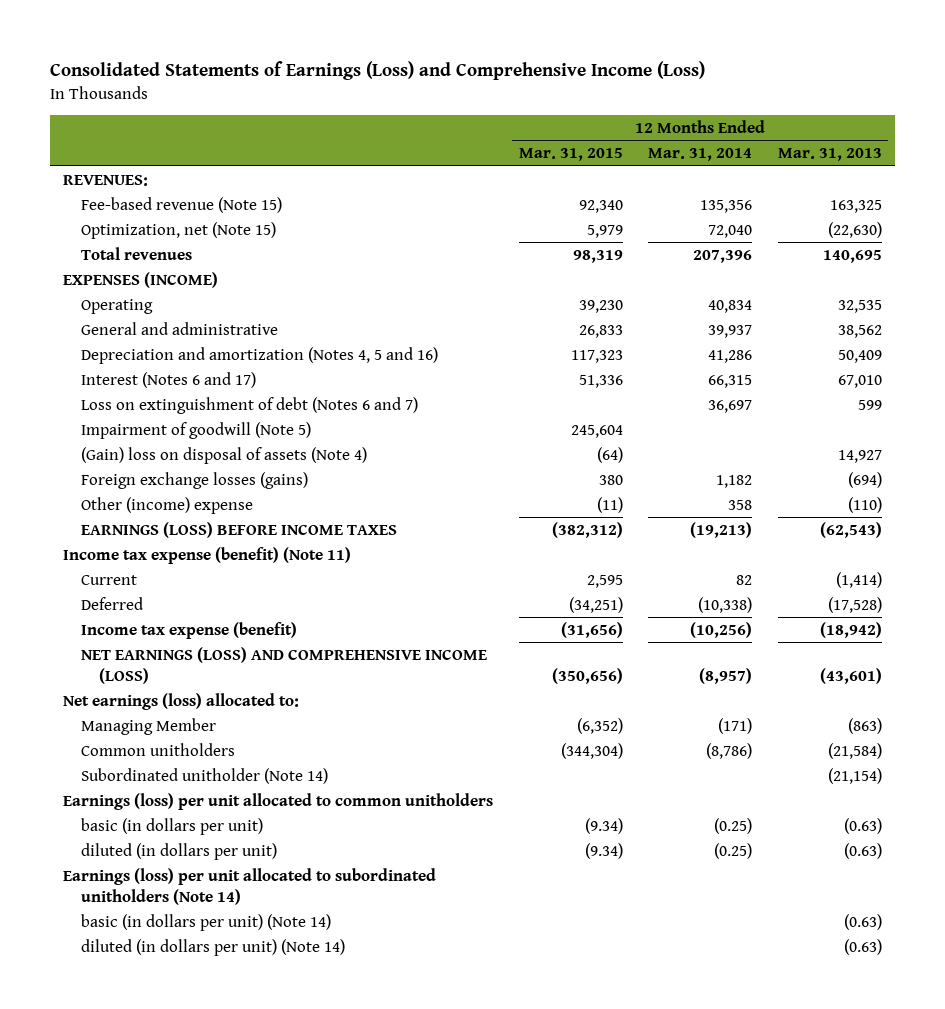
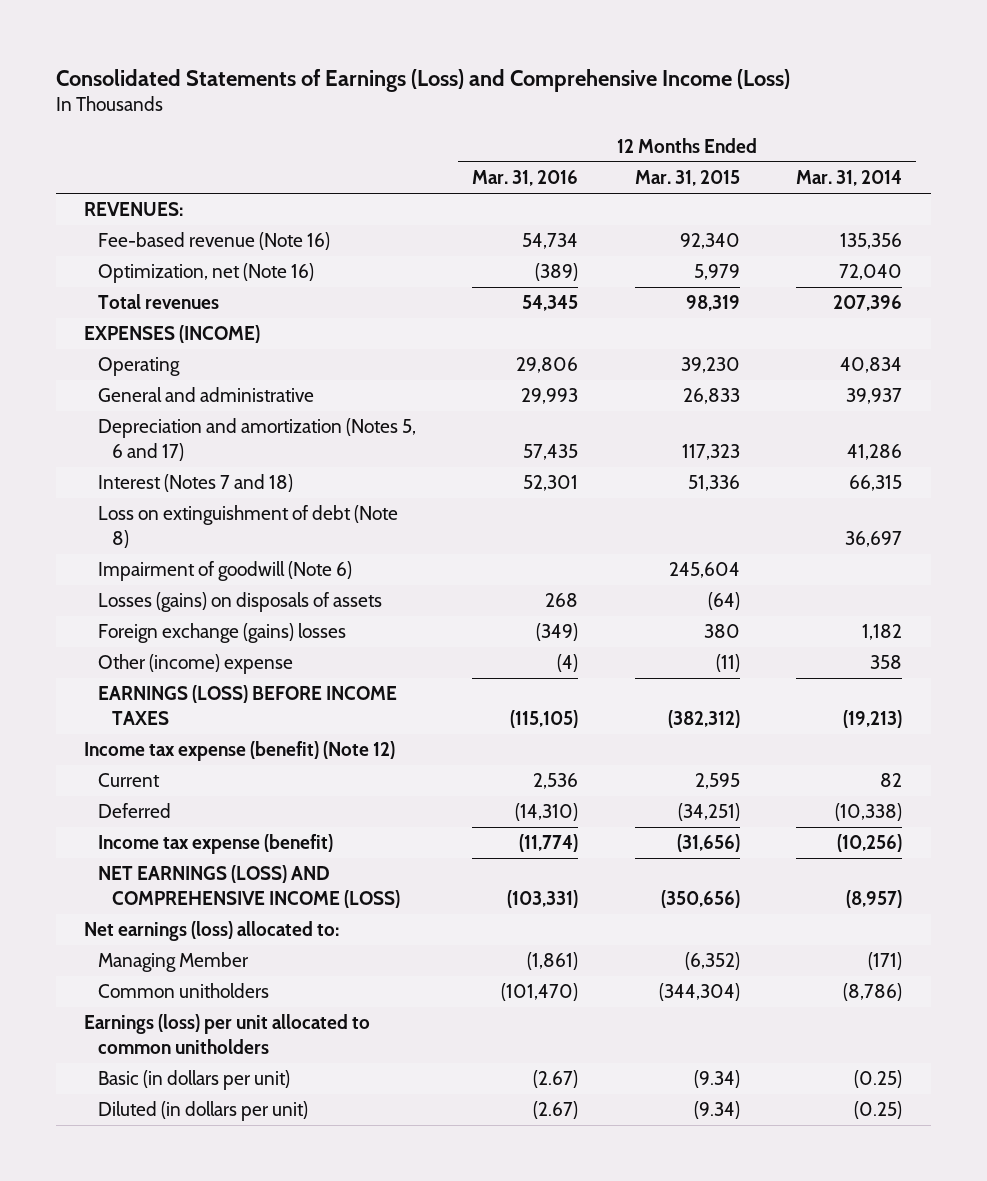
[777,148,882,162] Mar. 31, 2013 -> none
none -> [472,170,579,187] Mar. 31, 2016
[80,196,282,213] Fee-based revenue (Note 15) -> [97,232,330,251] Fee-based revenue (Note 16)
[80,221,276,239] Optimization, net (Note 15) -> [97,263,314,284] Optimization, net (Note 16)
[80,346,438,364] Depreciation and amortization (Notes 4, 5 and 16) -> [97,418,416,461] Depreciation and amortization (Notes 5, 6 and 17)
[80,371,256,388] Interest (Notes 6 and 17) -> [97,474,293,493] Interest (Notes 7 and 18)
[80,396,418,414] Loss on extinguishment of debt (Notes 6 and 7) -> [97,505,398,548] Loss on extinguishment of debt (Note 8)
[80,421,311,439] Impairment of goodwill (Note 5) -> [97,561,352,582] Impairment of goodwill (Note 6)
[80,446,367,464] (Gain) loss on disposal of assets (Note 4) -> [97,592,382,613] Losses (gains) on disposals of assets
[80,471,308,489] Foreign exchange losses (gains) -> [97,623,346,644] Foreign exchange (gains) losses
[62,546,351,564] Income tax expense (benefit) (Note 11) -> [84,741,396,762] Income tax expense (benefit) (Note 12)
[80,767,328,784] Subordinated unitholder (Note 14) -> none
[62,867,436,905] Earnings (loss) per unit allocated to subordinated unitholders (Note 14) -> none
[80,913,331,931] basic (in dollars per unit) (Note 14) -> none
[80,938,345,956] diluted (in dollars per unit) (Note 14) -> none
[80,817,263,835] basic (in dollars per unit) -> [97,1070,290,1091] Basic (in dollars per unit)
[80,842,277,860] diluted (in dollars per unit) -> [97,1101,308,1122] Diluted (in dollars per unit)

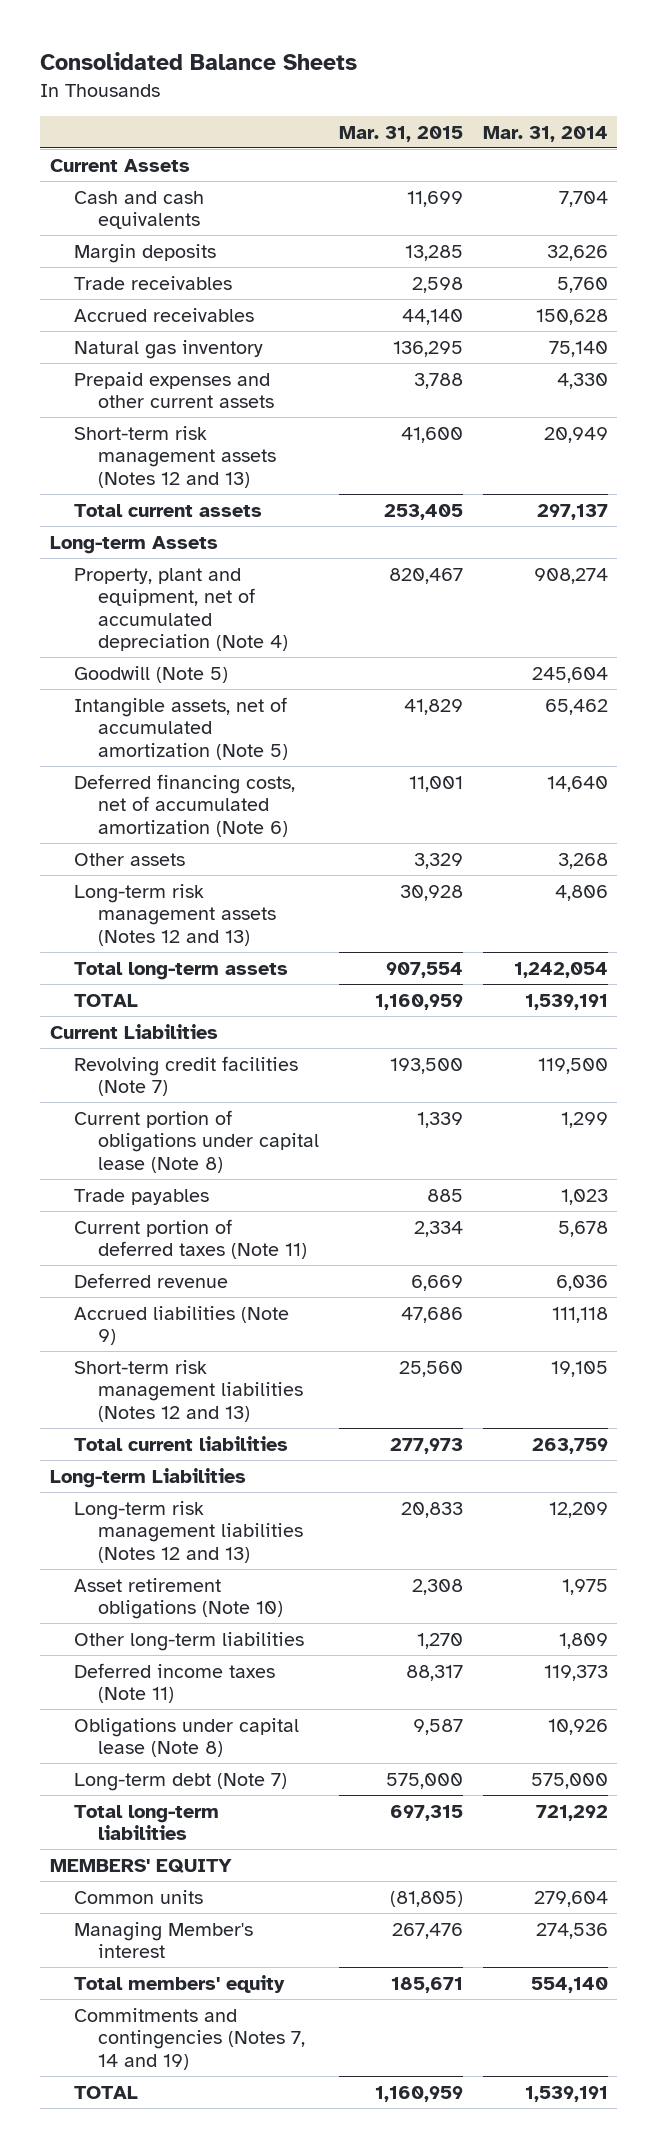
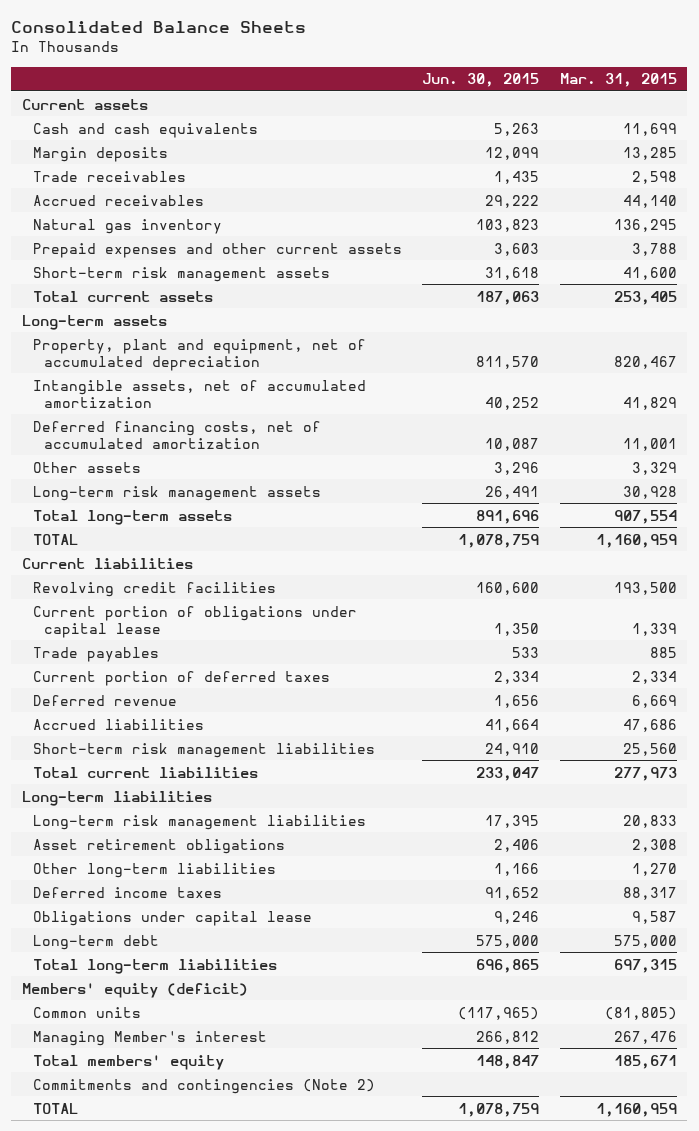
[482,125,608,142] Mar. 31, 2014 -> none
none -> [422,73,540,88] Jun. 30, 2015
[49,158,190,172] Current Assets -> [21,98,148,110] Current assets
[73,425,276,488] Short-term risk management assets (Notes 12 and 13) -> [32,266,330,282] Short-term risk management assets
[73,665,228,683] Goodwill (Note 5) -> none
[49,535,218,554] Long-term Assets -> [21,314,167,330] Long-term assets
[73,567,288,652] Property, plant and equipment, net of accumulated depreciation (Note 4) -> [32,338,366,371] Property, plant and equipment, net of accumulated depreciation
[73,696,288,760] Intangible assets, net of accumulated amortization (Note 5) -> [32,379,366,408] Intangible assets, net of accumulated amortization
[73,773,295,837] Deferred financing costs, net of accumulated amortization (Note 6) -> [32,420,321,449] Deferred financing costs, net of accumulated amortization
[73,883,276,946] Long-term risk management assets (Notes 12 and 13) -> [32,485,321,501] Long-term risk management assets
[49,1023,218,1039] Current Liabilities -> [21,557,193,569] Current liabilities
[73,1055,298,1097] Revolving credit facilities (Note 7) -> [32,581,276,597] Revolving credit facilities
[73,1109,319,1173] Current portion of obligations under capital lease (Note 8) -> [32,605,357,638] Current portion of obligations under capital lease
[73,1218,307,1260] Current portion of deferred taxes (Note 11) -> [32,670,330,686] Current portion of deferred taxes
[73,1305,289,1346] Accrued liabilities (Note 9) -> [32,718,204,730] Accrued liabilities
[73,1359,303,1422] Short-term risk management liabilities (Notes 12 and 13) -> [32,742,375,758] Short-term risk management liabilities
[49,1467,246,1488] Long-term Liabilities -> [21,790,212,806] Long-term liabilities
[73,1500,303,1563] Long-term risk management liabilities (Notes 12 and 13) -> [32,814,366,830] Long-term risk management liabilities
[73,1577,283,1620] Asset retirement obligations (Note 10) -> [32,838,285,854] Asset retirement obligations
[73,1662,275,1704] Deferred income taxes (Note 11) -> [32,886,222,898] Deferred income taxes
[73,1717,299,1758] Obligations under capital lease (Note 8) -> [32,910,312,926] Obligations under capital lease
[73,1772,287,1791] Long-term debt (Note 7) -> [32,934,159,950] Long-term debt
[49,1858,232,1873] MEMBERS' EQUITY -> [21,982,248,998] Members' equity (deficit)
[73,2007,305,2070] Commitments and contingencies (Notes 7, 14 and 19) -> [32,1078,375,1094] Commitments and contingencies (Note 2)

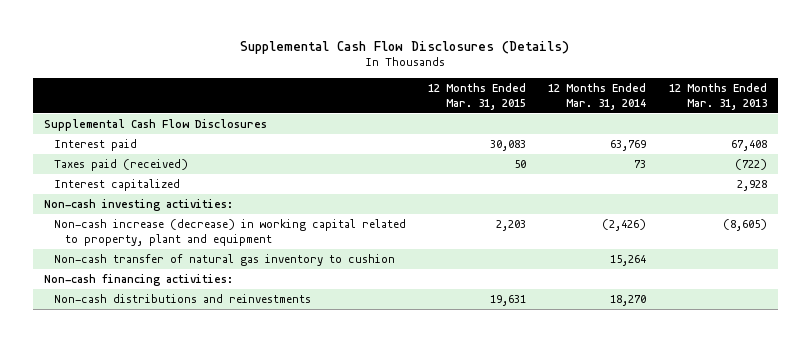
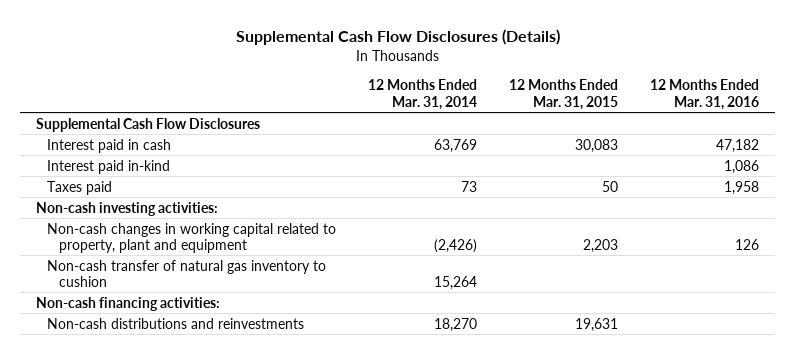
[668,83,767,110] 12 Months Ended Mar. 31, 2013 -> none
none -> [649,79,759,110] 12 Months Ended Mar. 31, 2016
[54,179,181,192] Interest capitalized -> none
[54,139,138,152] Interest paid -> [47,138,172,153] Interest paid in cash
none -> [47,159,171,174] Interest paid in-kind
[54,159,189,172] Taxes paid (received) -> [47,180,113,195] Taxes paid
[54,219,407,246] Non-cash increase (decrease) in working capital related to property, plant and equipment -> [47,222,337,253] Non-cash changes in working capital related to property, plant and equipment

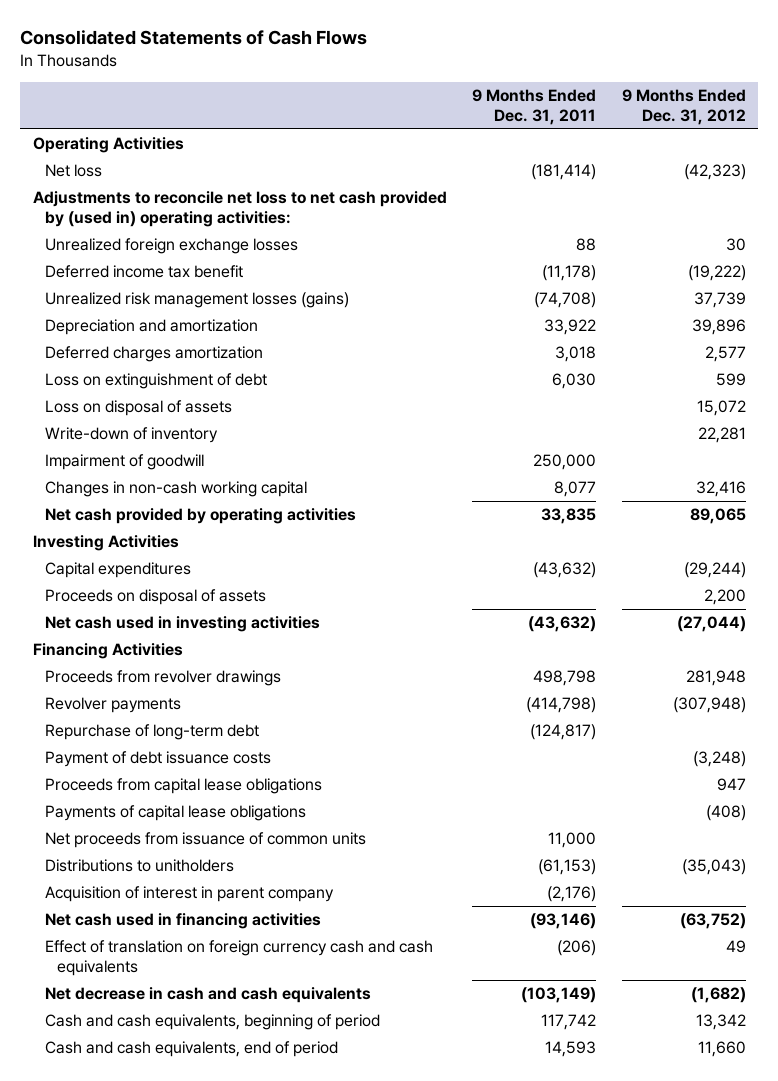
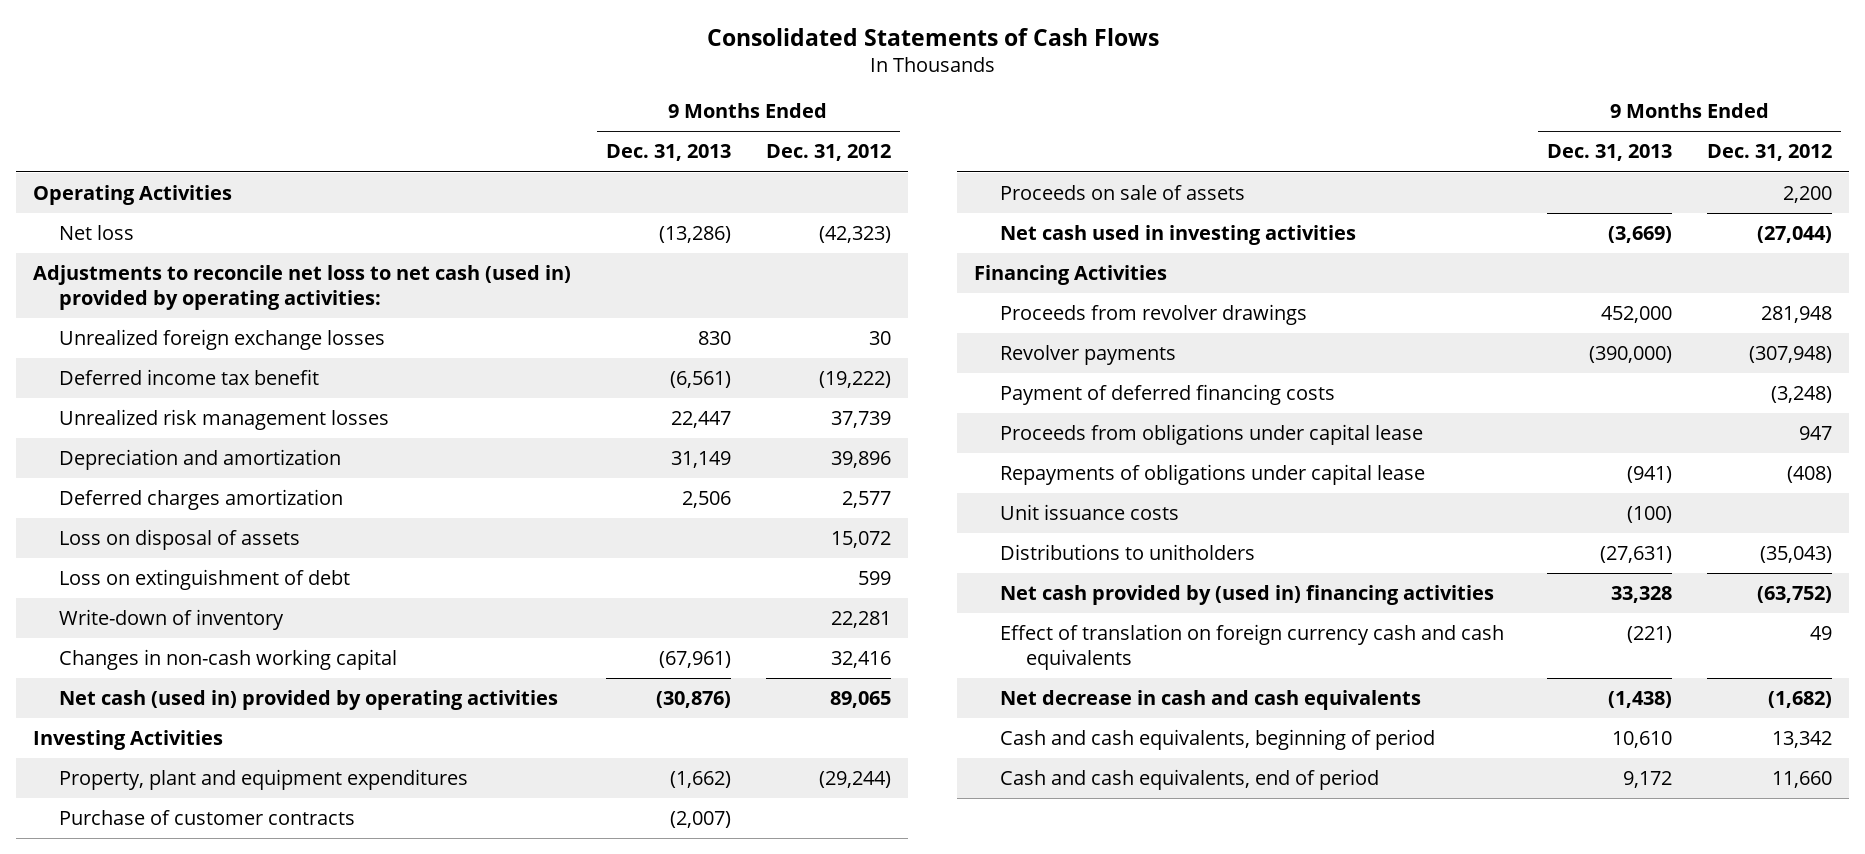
[472,88,597,126] 9 Months Ended Dec. 31, 2011 -> none
none -> [606,144,732,162] Dec. 31, 2013
[32,190,447,228] Adjustments to reconcile net loss to net cash provided by (used in) operating activities: -> [33,264,572,310] Adjustments to reconcile net loss to net cash (used in) provided by operating activities:
[44,291,349,308] Unrealized risk management losses (gains) -> [58,408,389,430] Unrealized risk management losses
[44,372,267,389] Loss on extinguishment of debt -> [58,568,350,590] Loss on extinguishment of debt
[44,453,204,470] Impairment of goodwill -> none
[44,507,356,524] Net cash provided by operating activities -> [58,689,558,710] Net cash (used in) provided by operating activities
[44,561,191,578] Capital expenditures -> [58,768,468,790] Property, plant and equipment expenditures
none -> [58,809,355,825] Purchase of customer contracts
[44,588,266,605] Proceeds on disposal of assets -> [999,184,1245,200] Proceeds on sale of assets
[44,723,259,740] Repurchase of long-term debt -> none
[44,831,366,848] Net proceeds from issuance of common units -> none
[44,750,271,767] Payment of debt issuance costs -> [999,383,1335,405] Payment of deferred financing costs
[44,777,322,794] Proceeds from capital lease obligations -> [999,423,1423,445] Proceeds from obligations under capital lease
[44,804,306,821] Payments of capital lease obligations -> [999,463,1425,485] Repayments of obligations under capital lease
none -> [999,503,1179,520] Unit issuance costs
[44,885,334,902] Acquisition of interest in parent company -> none
[44,912,321,929] Net cash used in financing activities -> [999,584,1494,605] Net cash provided by (used in) financing activities

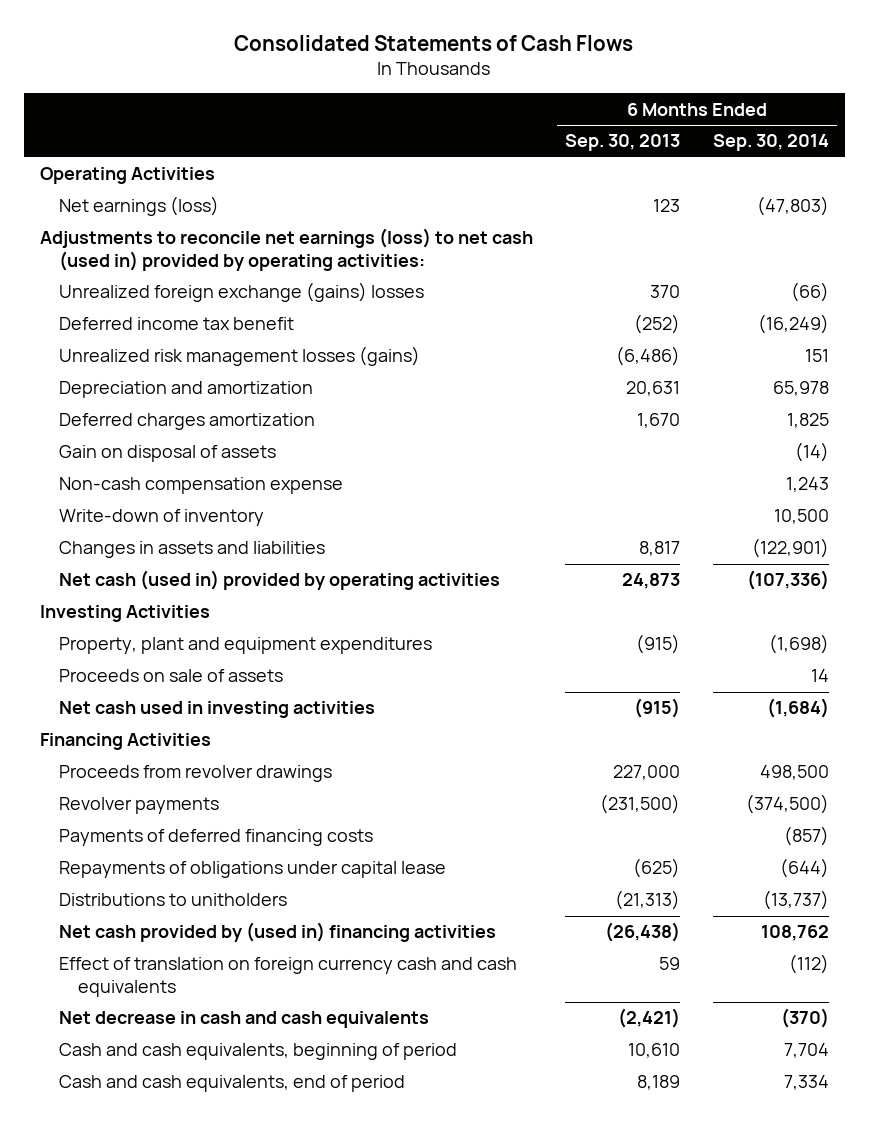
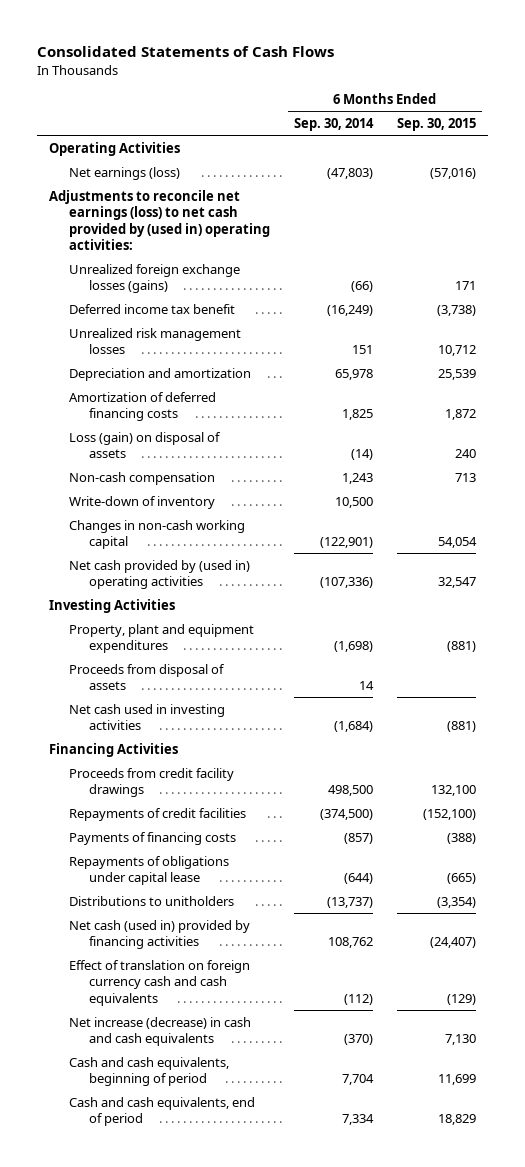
[565,134,681,152] Sep. 30, 2013 -> none
none -> [396,117,476,131] Sep. 30, 2015
[40,228,534,271] Adjustments to reconcile net earnings (loss) to net cash (used in) provided by operating activities: -> [49,189,270,251] Adjustments to reconcile net earnings (loss) to net cash provided by (used in) operating activities:
[58,282,424,303] Unrealized foreign exchange (gains) losses -> [68,263,240,294] Unrealized foreign exchange losses (gains)
[58,346,420,367] Unrealized risk management losses (gains) -> [68,327,241,355] Unrealized risk management losses
[58,413,315,431] Deferred charges amortization -> [68,391,216,422] Amortization of deferred financing costs
[58,445,276,463] Gain on disposal of assets -> [68,431,221,459] Loss (gain) on disposal of assets
[58,477,343,495] Non-cash compensation expense -> [68,471,215,485] Non-cash compensation
[58,541,325,559] Changes in assets and liabilities -> [68,519,245,550] Changes in non-cash working capital
[58,570,500,591] Net cash (used in) provided by operating activities -> [68,559,250,590] Net cash provided by (used in) operating activities
[58,669,283,683] Proceeds on sale of assets -> [68,663,225,691] Proceeds from disposal of assets
[58,765,332,783] Proceeds from revolver drawings -> [68,767,234,798] Proceeds from credit facility drawings
[58,797,219,815] Revolver payments -> [68,807,246,821] Repayments of credit facilities
[58,829,373,847] Payments of deferred financing costs -> [68,831,236,845] Payments of financing costs
[58,922,496,943] Net cash provided by (used in) financing activities -> [68,919,250,950] Net cash (used in) provided by financing activities
[58,1011,429,1029] Net decrease in cash and cash equivalents -> [68,1016,251,1047] Net increase (decrease) in cash and cash equivalents

